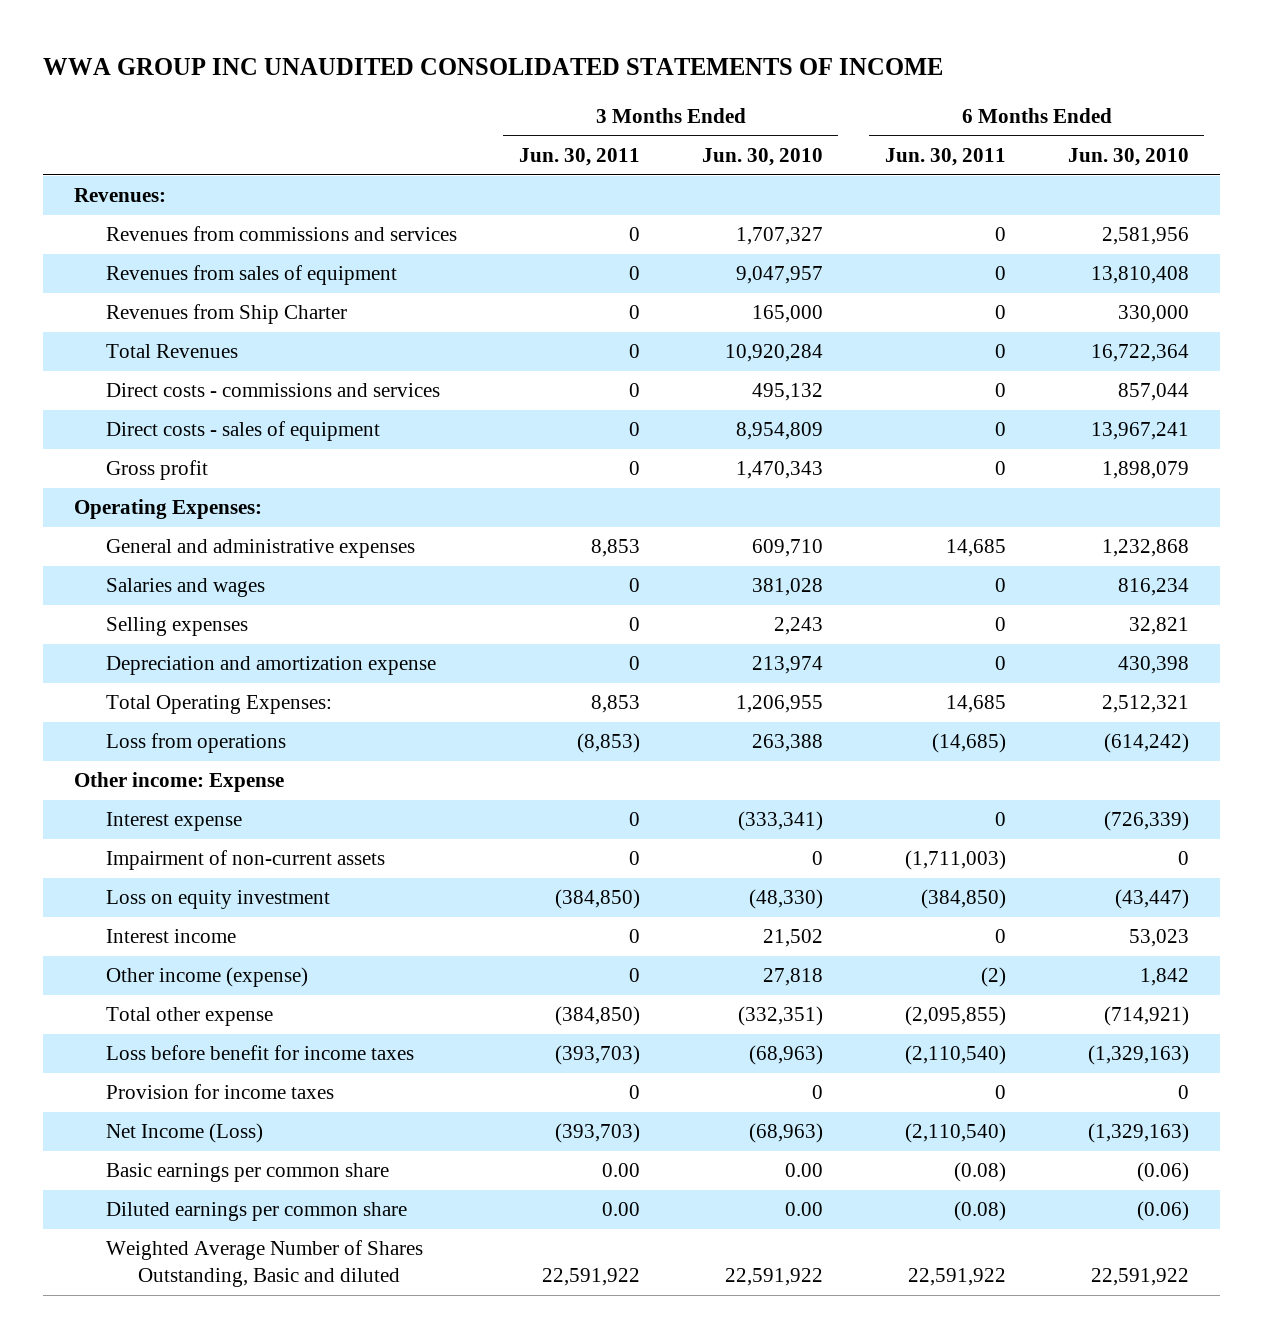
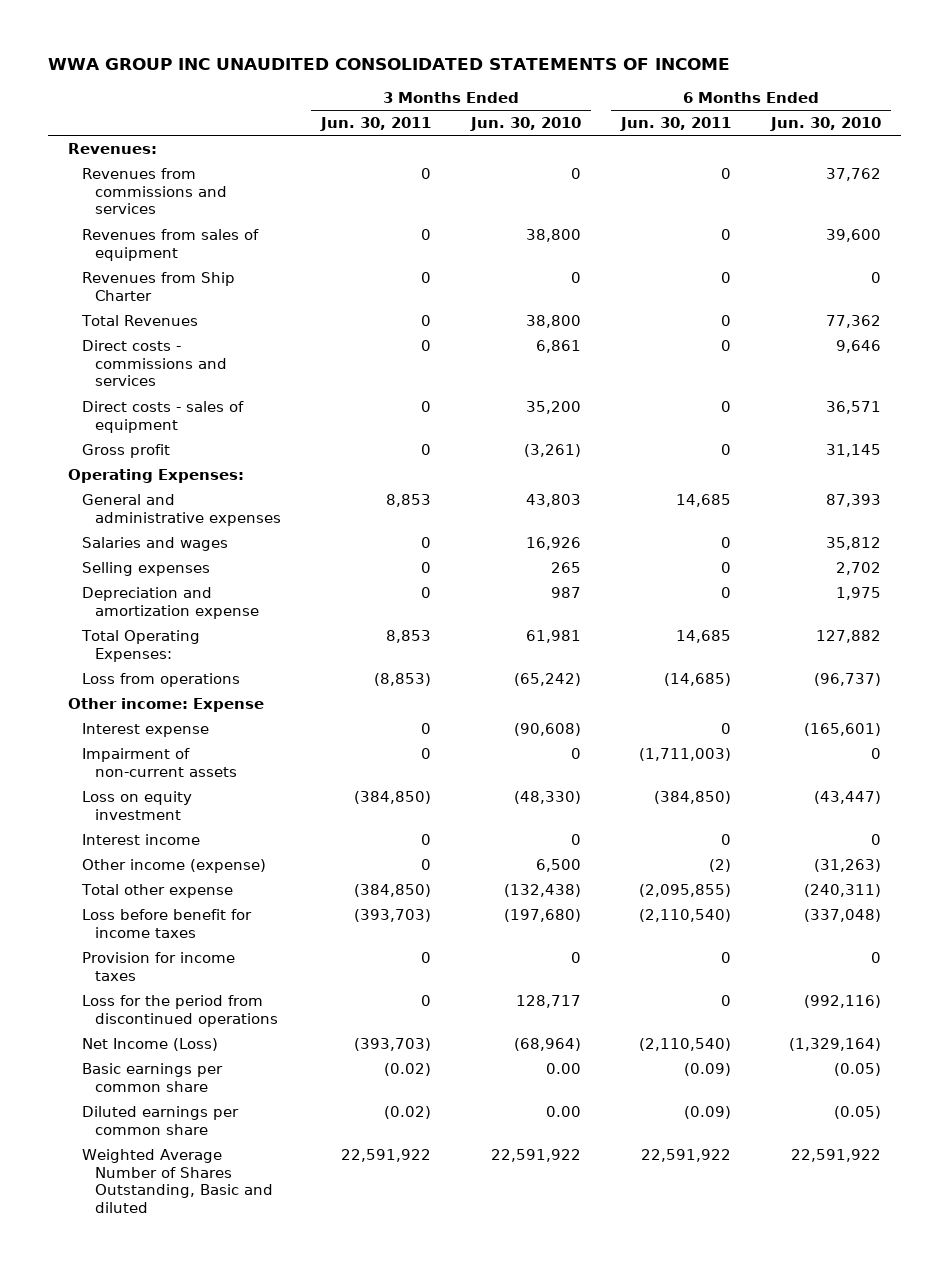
[735,227,823,246] 1,707,327 -> [571,167,582,179] 0
[1101,227,1189,246] 2,581,956 -> [826,167,882,181] 37,762
[735,266,823,285] 9,047,957 -> [526,228,582,242] 38,800
[1090,266,1189,285] 13,810,408 -> [826,228,882,242] 39,600
[751,305,823,324] 165,000 -> [571,271,582,283] 0
[1117,305,1189,324] 330,000 -> [871,271,882,283] 0
[724,344,823,363] 10,920,284 -> [526,314,582,328] 38,800
[1090,344,1189,363] 16,722,364 -> [826,314,882,328] 77,362
[751,383,823,402] 495,132 -> [536,339,582,353] 6,861
[1117,383,1189,402] 857,044 -> [836,339,882,353] 9,646
[735,422,823,441] 8,954,809 -> [526,400,582,414] 35,200
[1090,422,1189,441] 13,967,241 -> [826,400,882,414] 36,571
[735,461,823,480] 1,470,343 -> [524,443,582,457] (3,261)
[1101,461,1189,480] 1,898,079 -> [826,443,882,457] 31,145
[751,539,823,558] 609,710 -> [526,493,582,507] 43,803
[1101,539,1189,558] 1,232,868 -> [826,493,882,507] 87,393
[751,578,823,597] 381,028 -> [526,536,582,550] 16,926
[1117,578,1189,597] 816,234 -> [826,536,882,550] 35,812
[773,617,823,636] 2,243 -> [551,561,582,573] 265
[1128,617,1189,636] 32,821 -> [836,561,882,575] 2,702
[751,656,823,675] 213,974 -> [551,586,582,598] 987
[1117,656,1189,675] 430,398 -> [836,586,882,600] 1,975
[735,695,823,714] 1,206,955 -> [526,629,582,643] 61,981
[1101,695,1189,714] 2,512,321 -> [816,629,882,643] 127,882
[751,734,823,753] 263,388 -> [514,672,582,686] (65,242)
[1103,733,1189,754] (614,242) -> [814,672,882,686] (96,737)
[737,811,823,832] (333,341) -> [514,722,582,736] (90,608)
[1103,811,1189,832] (726,339) -> [804,722,882,736] (165,601)
[762,929,823,948] 21,502 -> [571,833,582,845] 0
[1128,929,1189,948] 53,023 -> [871,833,882,845] 0
[762,968,823,987] 27,818 -> [536,858,582,872] 6,500
[1139,968,1189,987] 1,842 -> [814,858,882,872] (31,263)
[737,1006,823,1027] (332,351) -> [504,883,582,897] (132,438)
[1103,1006,1189,1027] (714,921) -> [804,883,882,897] (240,311)
[748,1045,823,1066] (68,963) -> [504,908,582,922] (197,680)
[1087,1045,1189,1066] (1,329,163) -> [804,908,882,922] (337,048)
none -> [81,994,279,1027] Loss for the period from discontinued operations
[748,1123,823,1144] (68,963) -> [514,1037,582,1051] (68,964)
[1087,1123,1189,1144] (1,329,163) -> [789,1037,882,1051] (1,329,164)
[601,1163,640,1178] 0.00 -> [384,1062,432,1076] (0.02)
[953,1162,1006,1183] (0.08) -> [684,1062,732,1076] (0.09)
[1136,1162,1189,1183] (0.06) -> [834,1062,882,1076] (0.05)
[601,1202,640,1217] 0.00 -> [384,1105,432,1119] (0.02)
[953,1201,1006,1222] (0.08) -> [684,1105,732,1119] (0.09)
[1136,1201,1189,1222] (0.06) -> [834,1105,882,1119] (0.05)

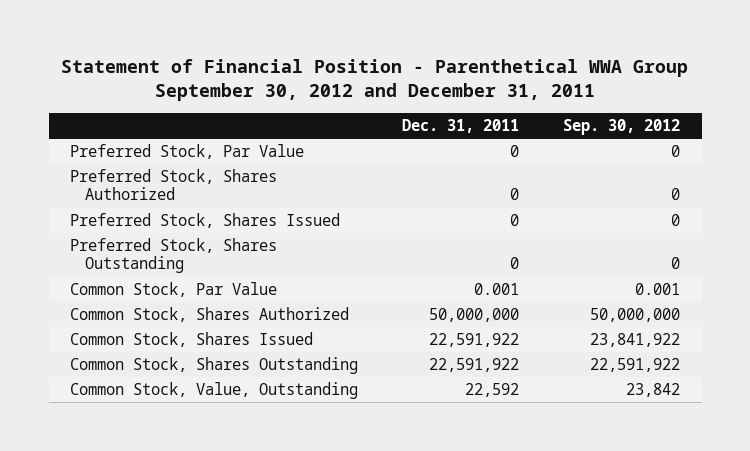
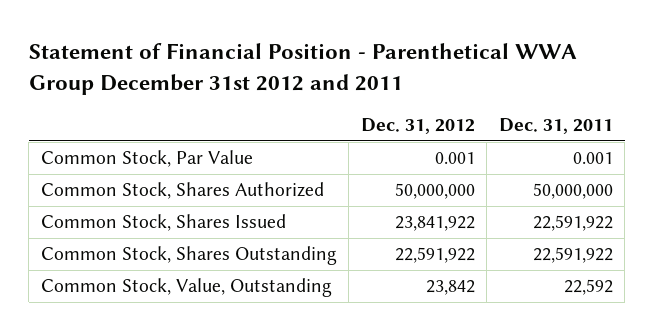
[61,58,689,102] Statement of Financial Position - Parenthetical WWA Group September 30, 2012 and December 31, 2011 -> [28,43,577,95] Statement of Financial Position - Parenthetical WWA Group December 31st 2012 and 2011
[562,119,680,136] Sep. 30, 2012 -> none
none -> [360,118,475,135] Dec. 31, 2012
[70,144,305,160] Preferred Stock, Par Value -> none
[70,169,278,201] Preferred Stock, Shares Authorized -> none
[70,213,341,229] Preferred Stock, Shares Issued -> none
[70,238,278,274] Preferred Stock, Shares Outstanding -> none

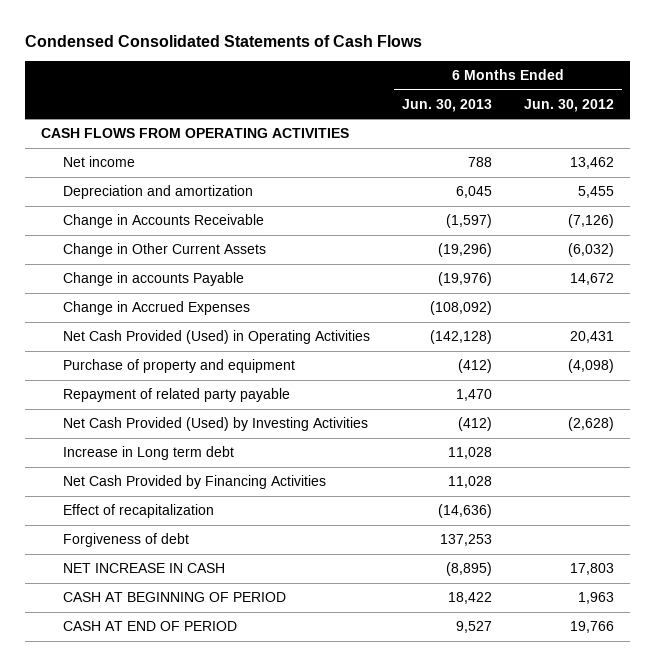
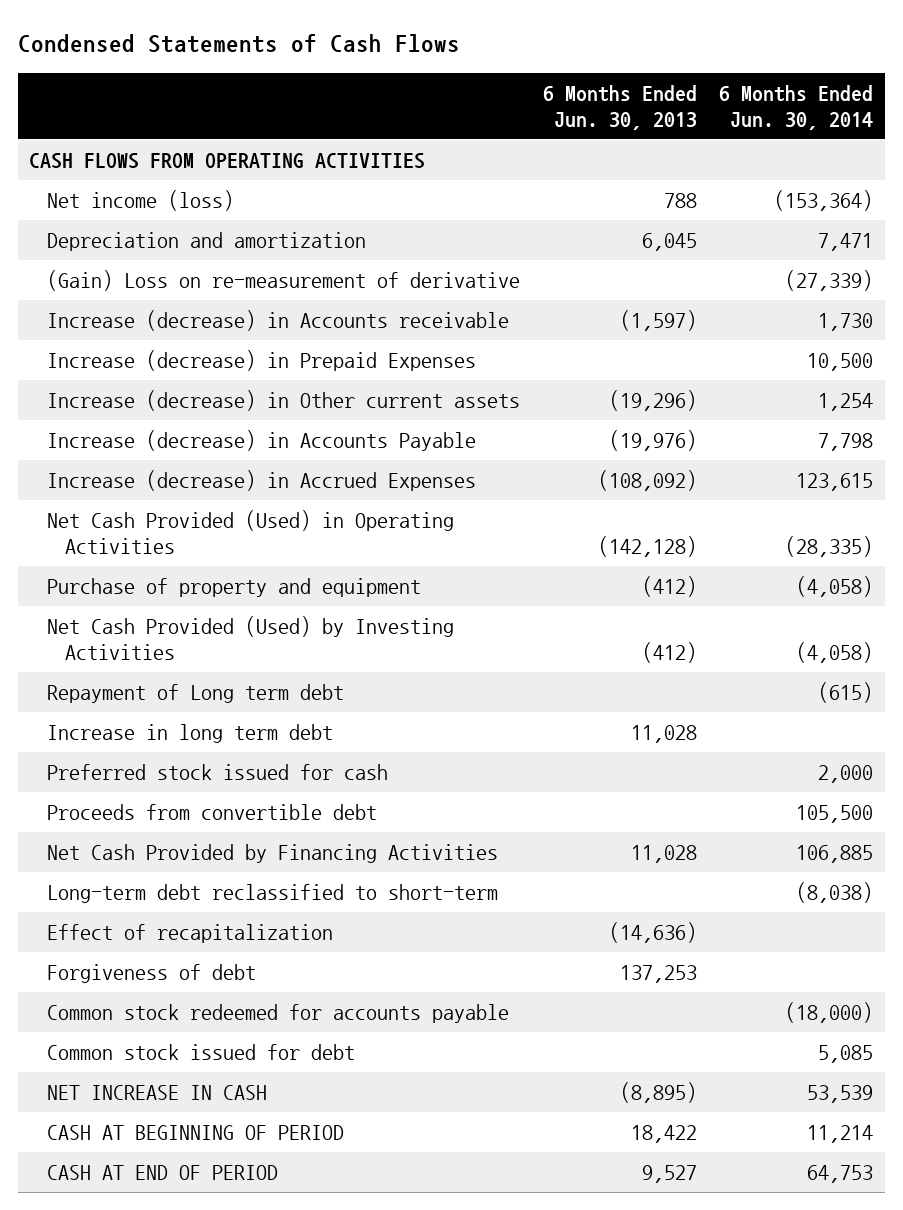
[24,34,422,47] Condensed Consolidated Statements of Cash Flows -> [18,34,461,54] Condensed Statements of Cash Flows
[523,98,614,112] Jun. 30, 2012 -> none
none -> [719,84,874,130] 6 Months Ended Jun. 30, 2014
[62,156,135,168] Net income -> [46,189,234,211] Net income (loss)
none -> [46,269,520,291] (Gain) Loss on re-measurement of derivative
[62,214,264,229] Change in Accounts Receivable -> [46,309,509,331] Increase (decrease) in Accounts receivable
none -> [46,349,476,371] Increase (decrease) in Prepaid Expenses
[62,243,266,258] Change in Other Current Assets -> [46,389,520,411] Increase (decrease) in Other current assets
[62,272,244,287] Change in accounts Payable -> [46,429,476,451] Increase (decrease) in Accounts Payable
[62,301,250,316] Change in Accrued Expenses -> [46,469,476,491] Increase (decrease) in Accrued Expenses
[62,388,290,403] Repayment of related party payable -> none
none -> [46,683,344,703] Repayment of Long term debt
[62,446,234,461] Increase in Long term debt -> [46,723,333,743] Increase in long term debt
none -> [46,763,388,780] Preferred stock issued for cash
none -> [46,803,377,820] Proceeds from convertible debt
none -> [46,883,498,903] Long-term debt reclassified to short-term
none -> [46,1003,509,1023] Common stock redeemed for accounts payable
none -> [46,1043,355,1060] Common stock issued for debt

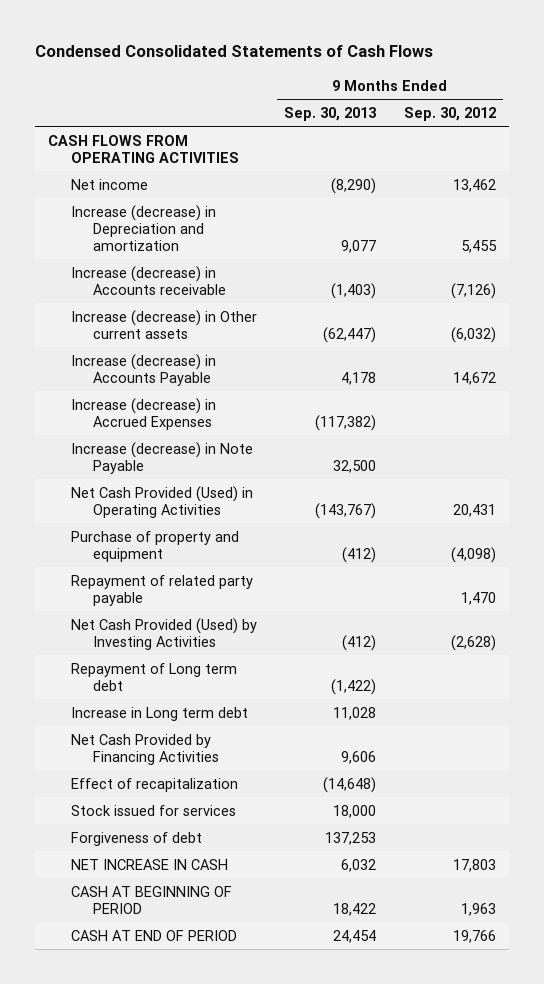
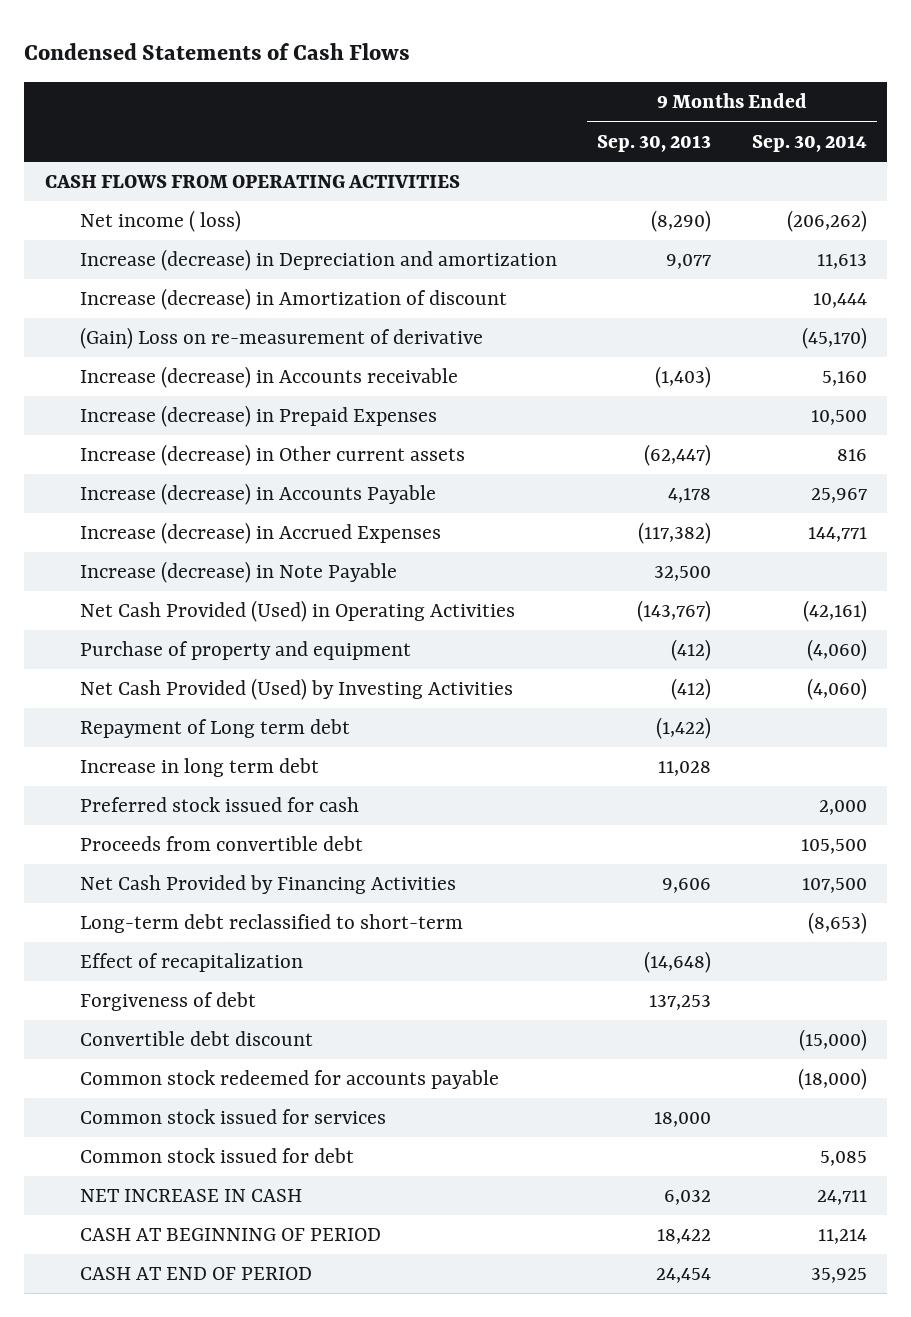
[34,45,433,58] Condensed Consolidated Statements of Cash Flows -> [24,42,411,60] Condensed Statements of Cash Flows
[403,106,496,121] Sep. 30, 2012 -> none
none -> [751,134,867,152] Sep. 30, 2014
[70,178,148,190] Net income -> [79,210,241,233] Net income ( loss)
none -> [79,288,507,311] Increase (decrease) in Amortization of discount
none -> [79,327,483,350] (Gain) Loss on re-measurement of derivative
none -> [79,405,437,428] Increase (decrease) in Prepaid Expenses
[70,574,253,606] Repayment of related party payable -> none
[70,706,248,721] Increase in Long term debt -> [79,758,319,778] Increase in long term debt
none -> [79,797,359,813] Preferred stock issued for cash
none -> [79,836,363,852] Proceeds from convertible debt
none -> [79,914,463,934] Long-term debt reclassified to short-term
[70,804,236,816] Stock issued for services -> none
none -> [79,1031,313,1047] Convertible debt discount
none -> [79,1070,499,1090] Common stock redeemed for accounts payable
none -> [79,1109,386,1125] Common stock issued for services
none -> [79,1148,354,1164] Common stock issued for debt

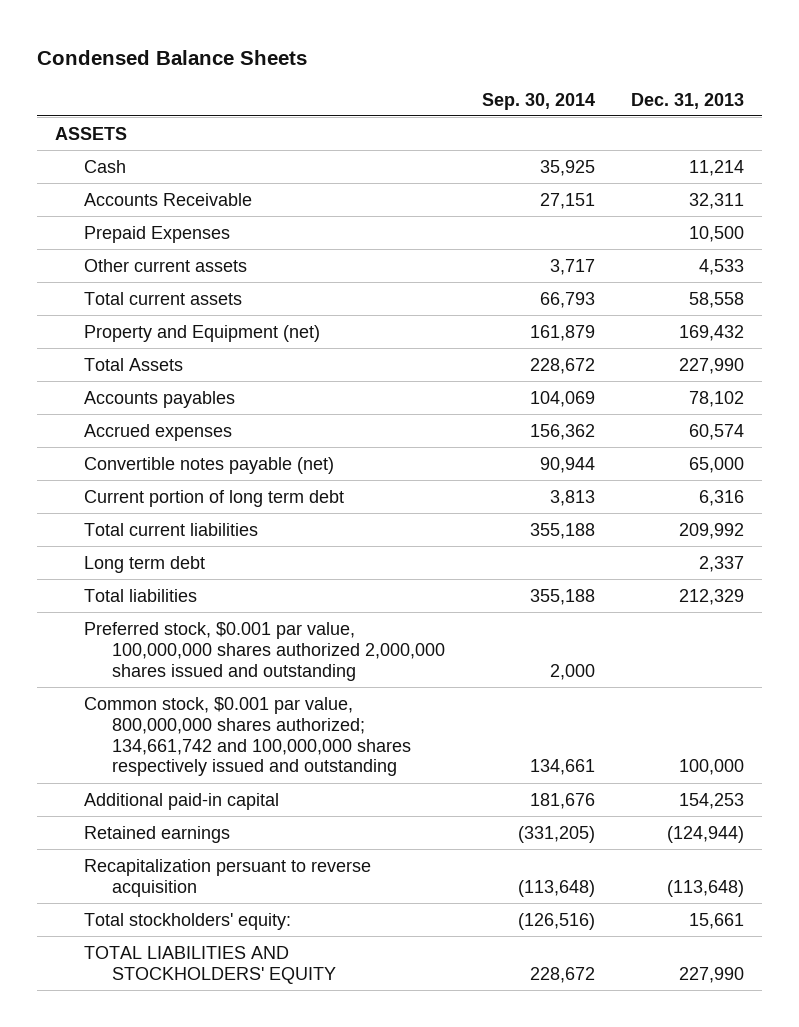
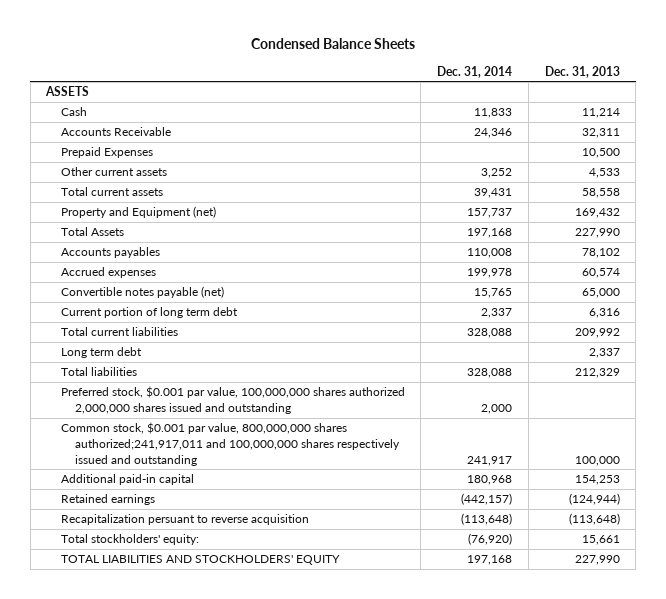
[481,92,595,110] Sep. 30, 2014 -> none
none -> [437,65,513,78] Dec. 31, 2014
[83,696,412,777] Common stock, $0.001 par value, 800,000,000 shares authorized; 134,661,742 and 100,000,000 shares respectively issued and outstanding -> [60,422,401,466] Common stock, $0.001 par value, 800,000,000 shares authorized;241,917,011 and 100,000,000 shares respectively issued and outstanding

